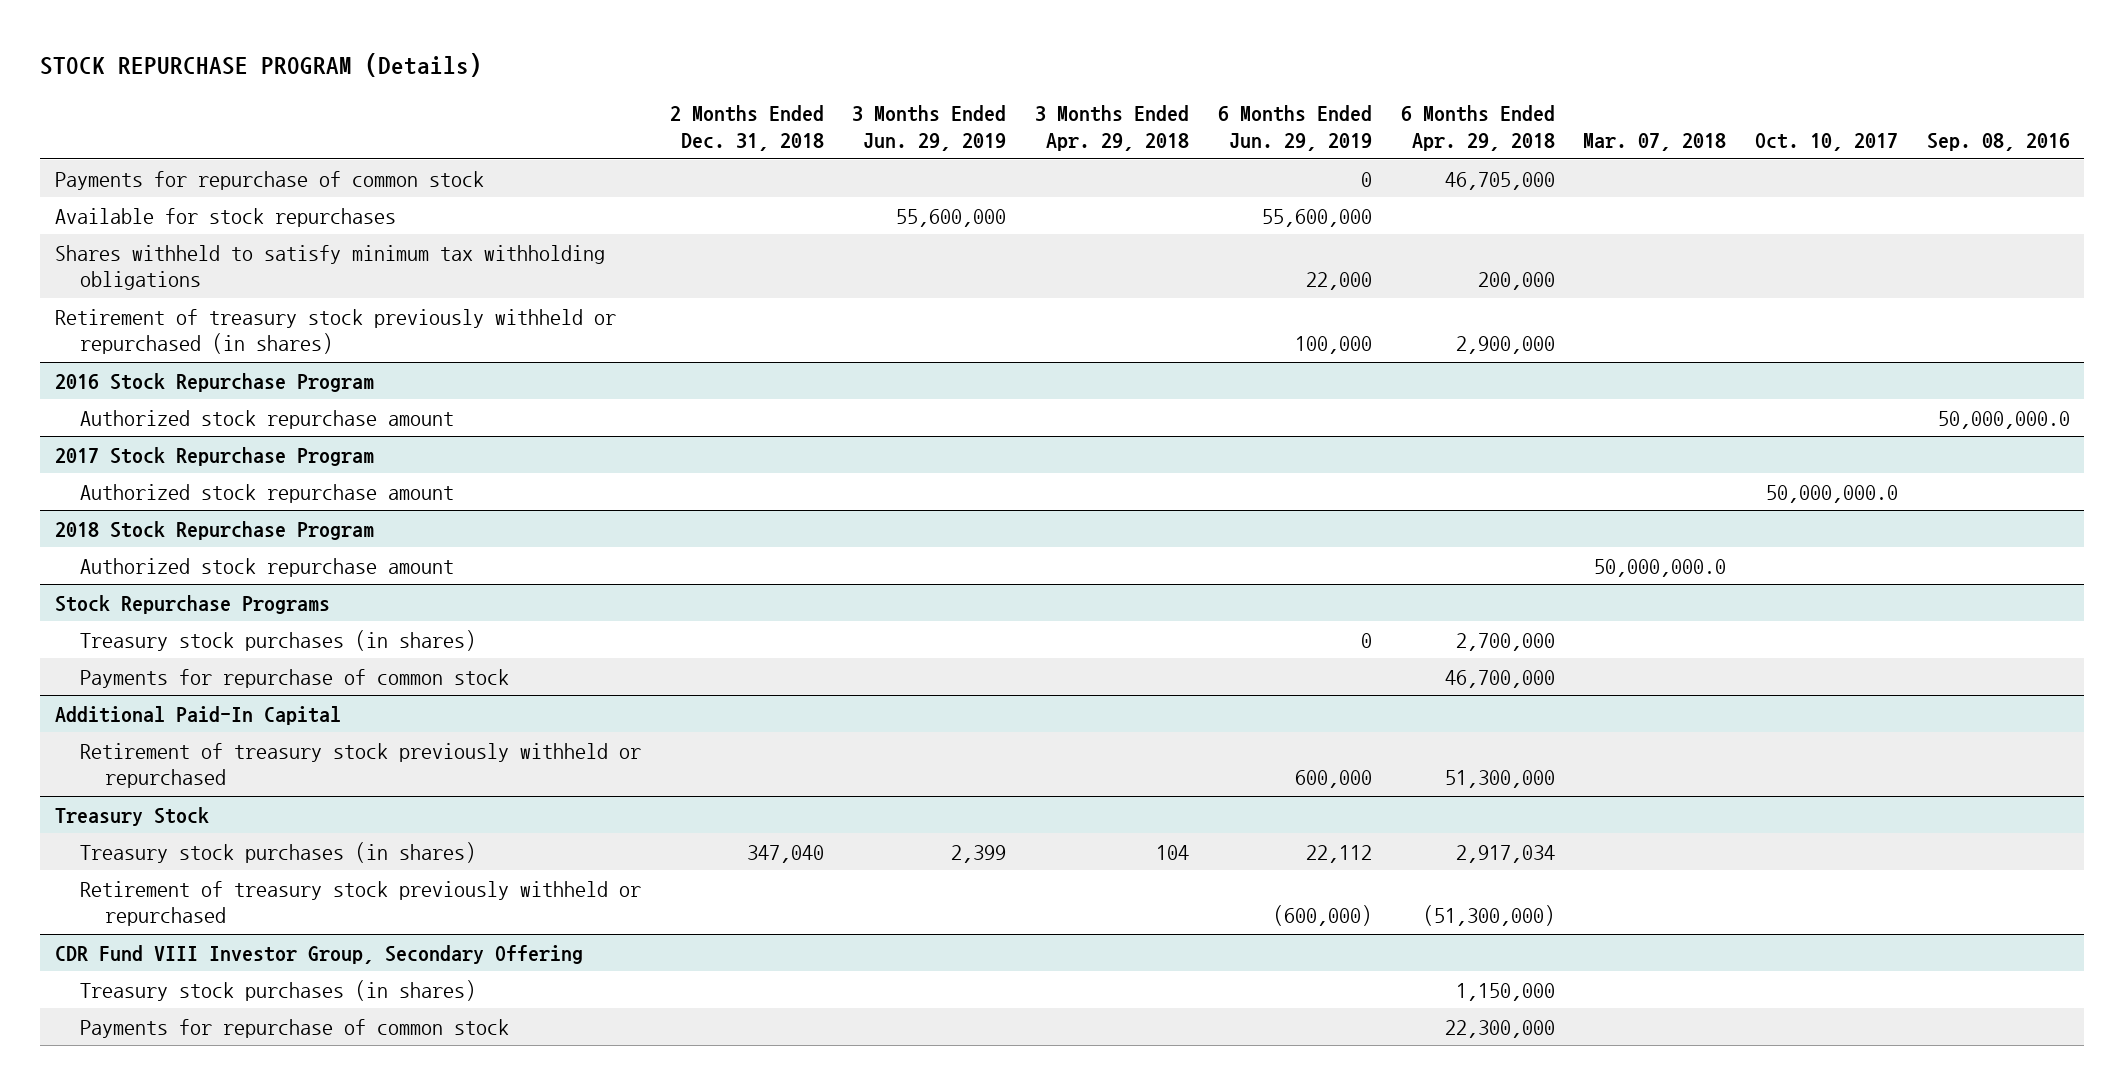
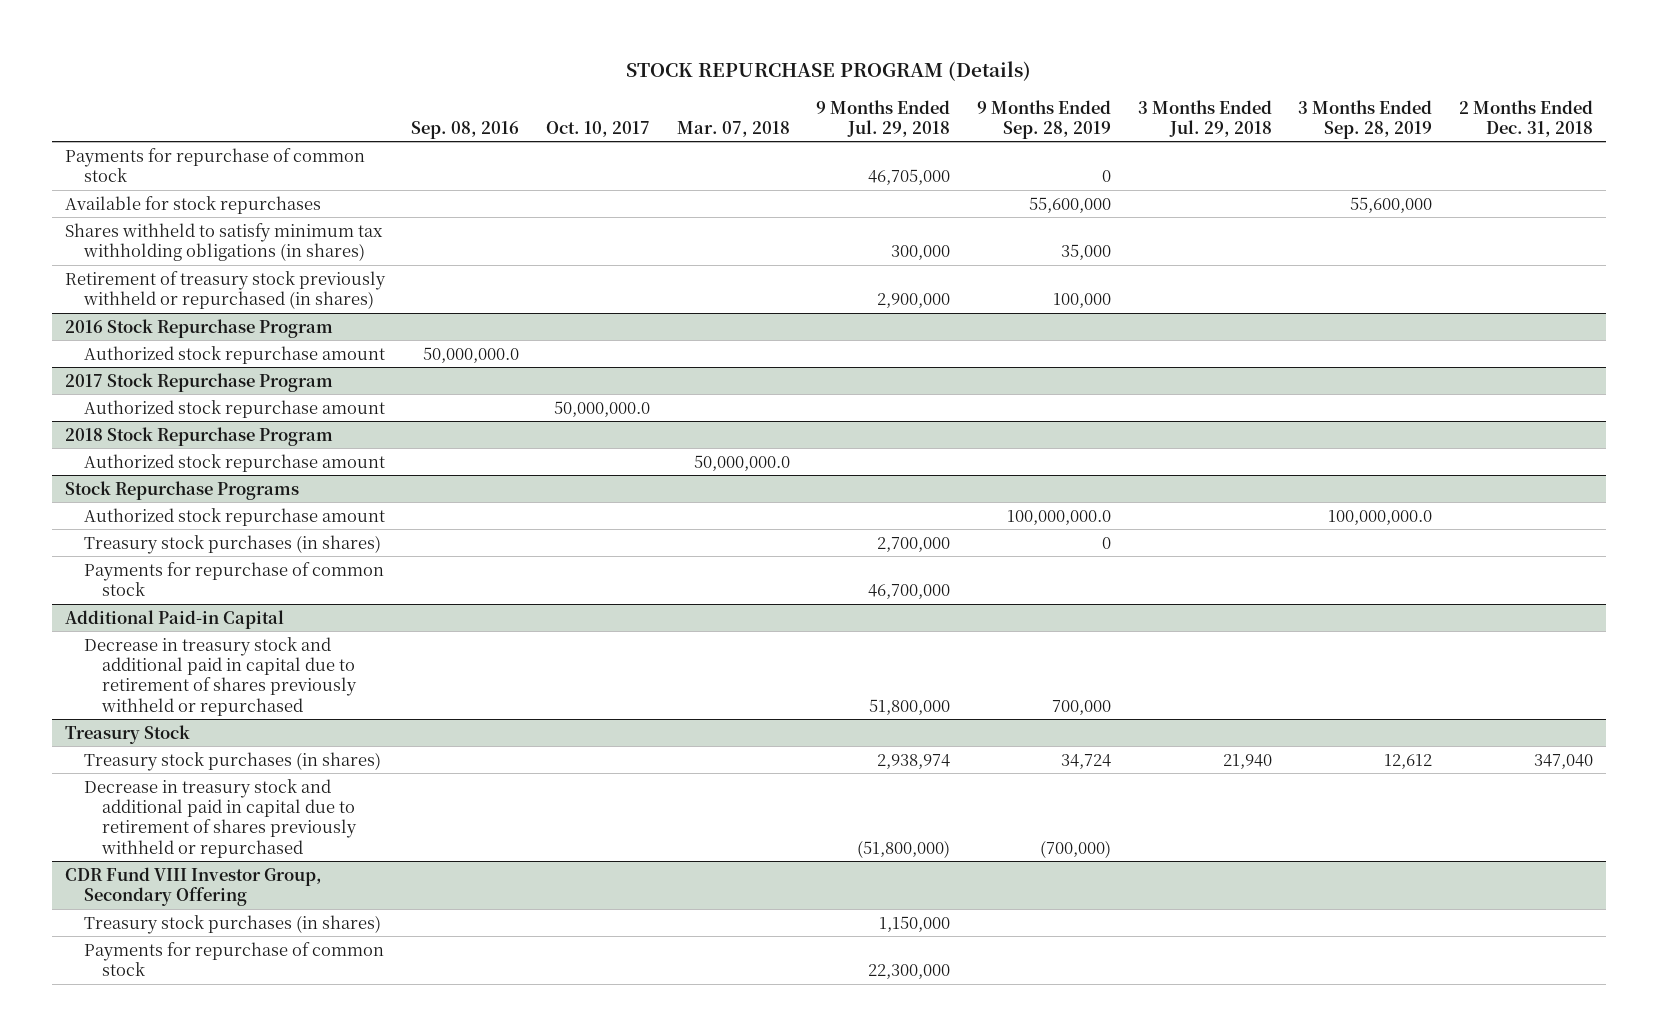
[852,105,1007,151] 3 Months Ended Jun. 29, 2019 -> none
[1035,105,1190,151] 3 Months Ended Apr. 29, 2018 -> none
[1217,105,1372,151] 6 Months Ended Jun. 29, 2019 -> none
[1400,105,1555,151] 6 Months Ended Apr. 29, 2018 -> none
none -> [816,99,951,137] 9 Months Ended Jul. 29, 2018
none -> [976,99,1111,139] 9 Months Ended Sep. 28, 2019
none -> [1137,99,1272,137] 3 Months Ended Jul. 29, 2018
none -> [1298,99,1433,139] 3 Months Ended Sep. 28, 2019
[54,244,605,291] Shares withheld to satisfy minimum tax withholding obligations -> [64,222,383,261] Shares withheld to satisfy minimum tax withholding obligations (in shares)
none -> [83,507,385,526] Authorized stock repurchase amount
[54,705,341,725] Additional Paid-In Capital -> [64,609,284,629] Additional Paid-in Capital
[79,742,641,789] Retirement of treasury stock previously withheld or repurchased -> [83,636,358,716] Decrease in treasury stock and additional paid in capital due to retirement of shares previously withheld or repurchased
[79,880,641,927] Retirement of treasury stock previously withheld or repurchased -> [83,778,358,858] Decrease in treasury stock and additional paid in capital due to retirement of shares previously withheld or repurchased

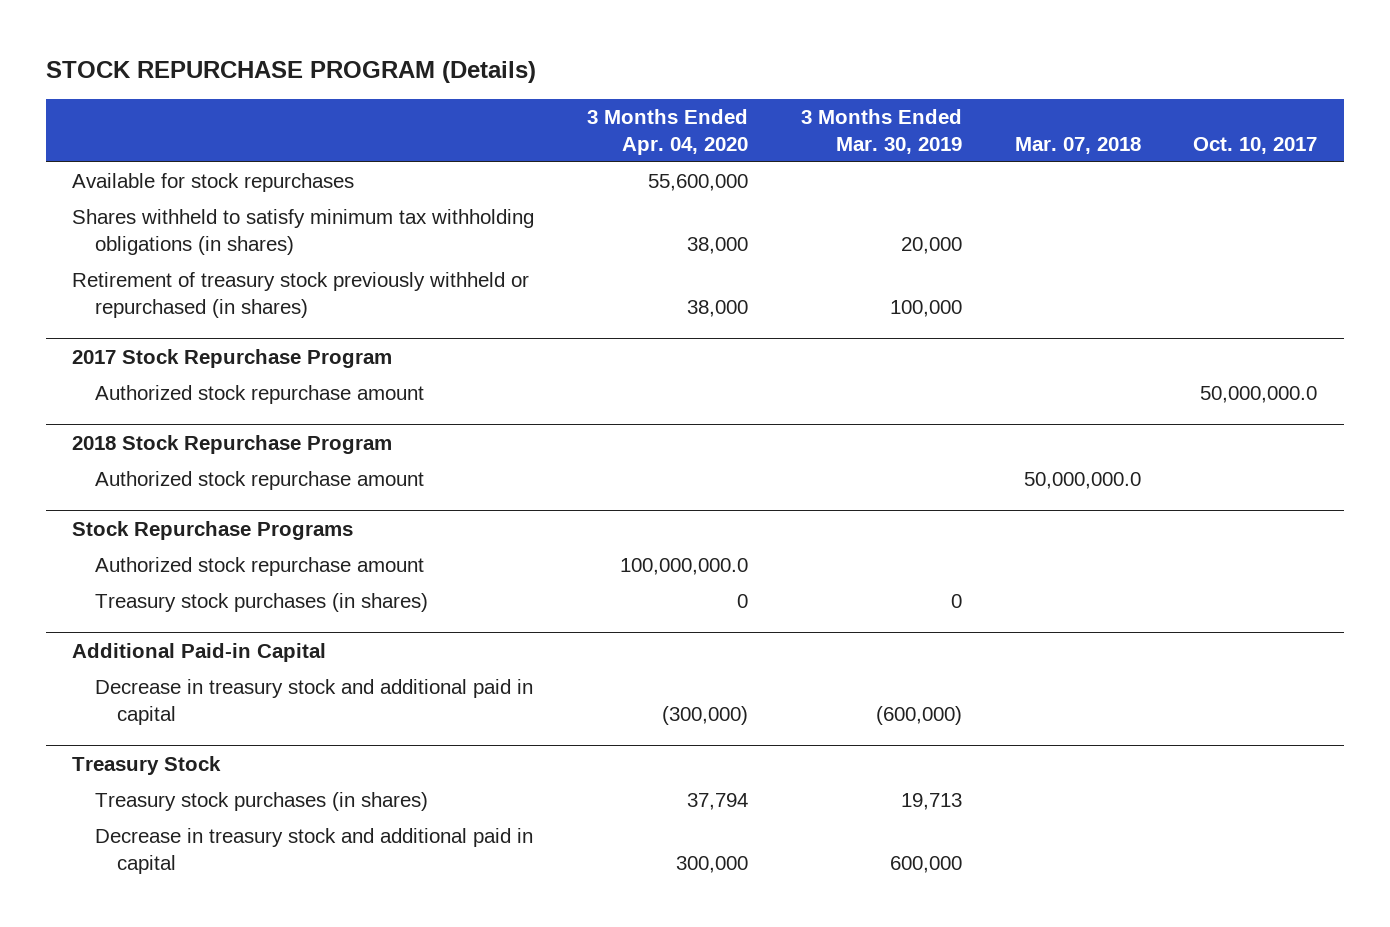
[411,120,520,139] Sep. 08, 2016 -> none
[816,99,951,137] 9 Months Ended Jul. 29, 2018 -> none
[976,99,1111,139] 9 Months Ended Sep. 28, 2019 -> none
[1137,99,1272,137] 3 Months Ended Jul. 29, 2018 -> none
[1298,99,1433,139] 3 Months Ended Sep. 28, 2019 -> none
[1458,99,1593,137] 2 Months Ended Dec. 31, 2018 -> none
none -> [587,109,749,155] 3 Months Ended Apr. 04, 2020
none -> [800,109,962,154] 3 Months Ended Mar. 30, 2019
[64,147,365,182] Payments for repurchase of common stock -> none
[64,318,333,338] 2016 Stock Repurchase Program -> none
[83,345,385,364] Authorized stock repurchase amount -> none
[83,561,384,596] Payments for repurchase of common stock -> none
[83,636,358,716] Decrease in treasury stock and additional paid in capital due to retirement of shares previously withheld or repurchased -> [94,679,533,725] Decrease in treasury stock and additional paid in capital
[64,866,322,906] CDR Fund VIII Investor Group, Secondary Offering -> none
[83,914,381,934] Treasury stock purchases (in shares) -> none
[83,941,384,976] Payments for repurchase of common stock -> none
[83,778,358,858] Decrease in treasury stock and additional paid in capital due to retirement of shares previously withheld or repurchased -> [94,828,533,874] Decrease in treasury stock and additional paid in capital

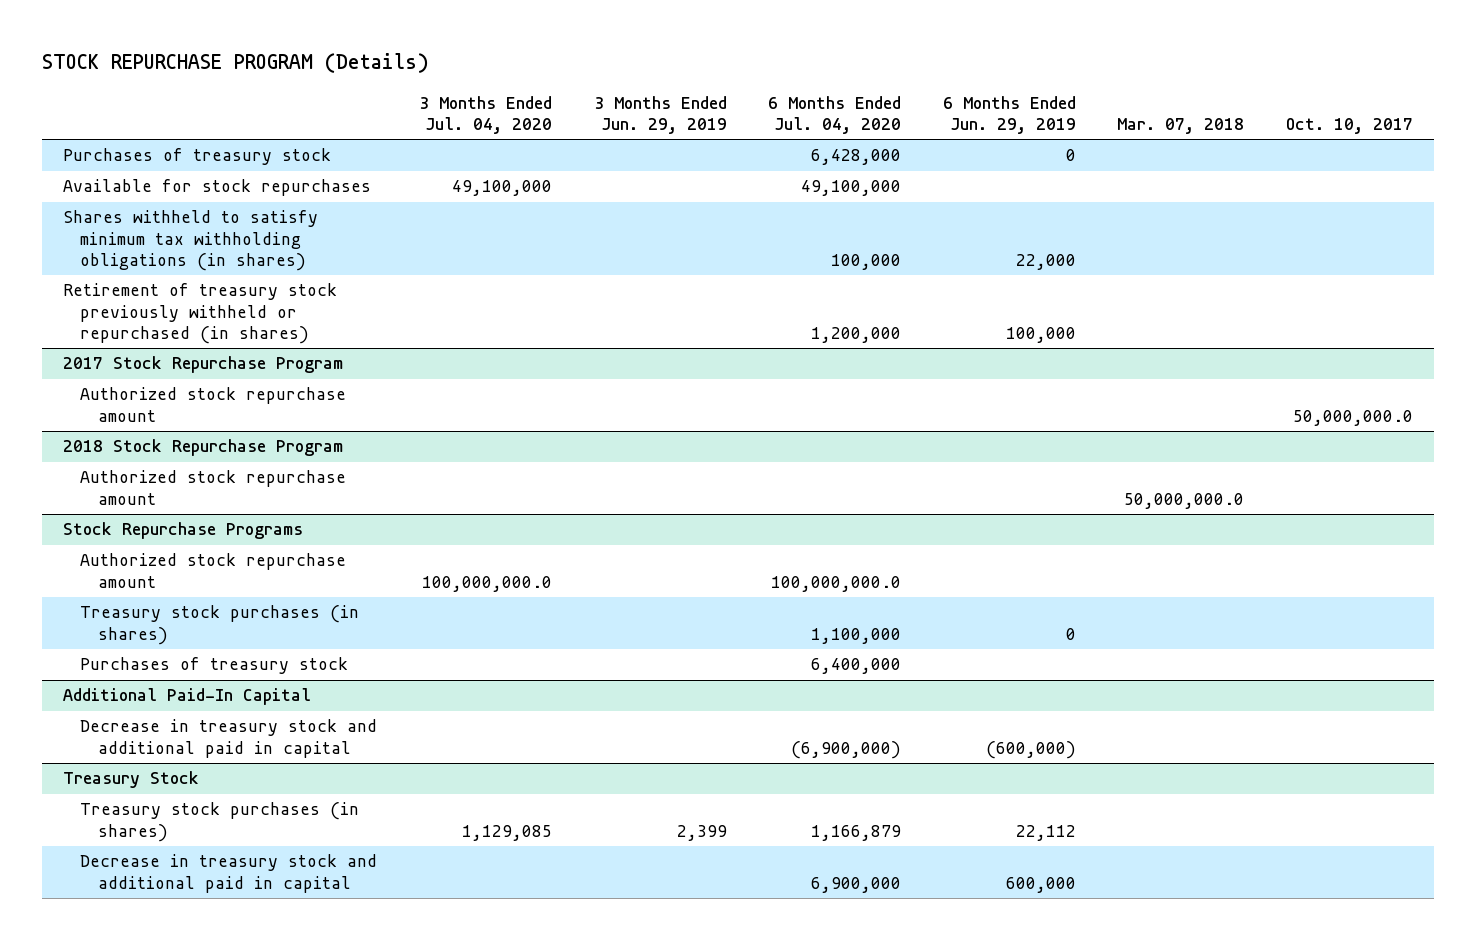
[587,109,749,155] 3 Months Ended Apr. 04, 2020 -> none
[800,109,962,154] 3 Months Ended Mar. 30, 2019 -> none
none -> [419,95,553,134] 3 Months Ended Jul. 04, 2020
none -> [593,95,727,134] 3 Months Ended Jun. 29, 2019
none -> [768,95,902,134] 6 Months Ended Jul. 04, 2020
none -> [942,95,1076,134] 6 Months Ended Jun. 29, 2019
none -> [62,148,331,166] Purchases of treasury stock
none -> [80,657,349,675] Purchases of treasury stock
[72,642,327,662] Additional Paid-in Capital -> [62,688,311,706] Additional Paid-In Capital

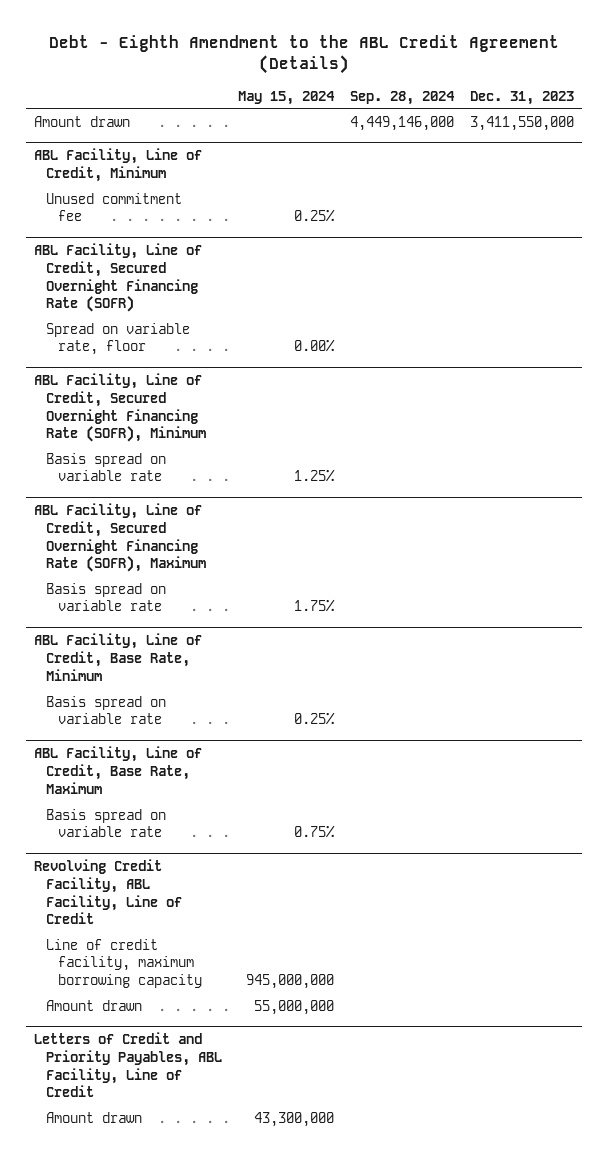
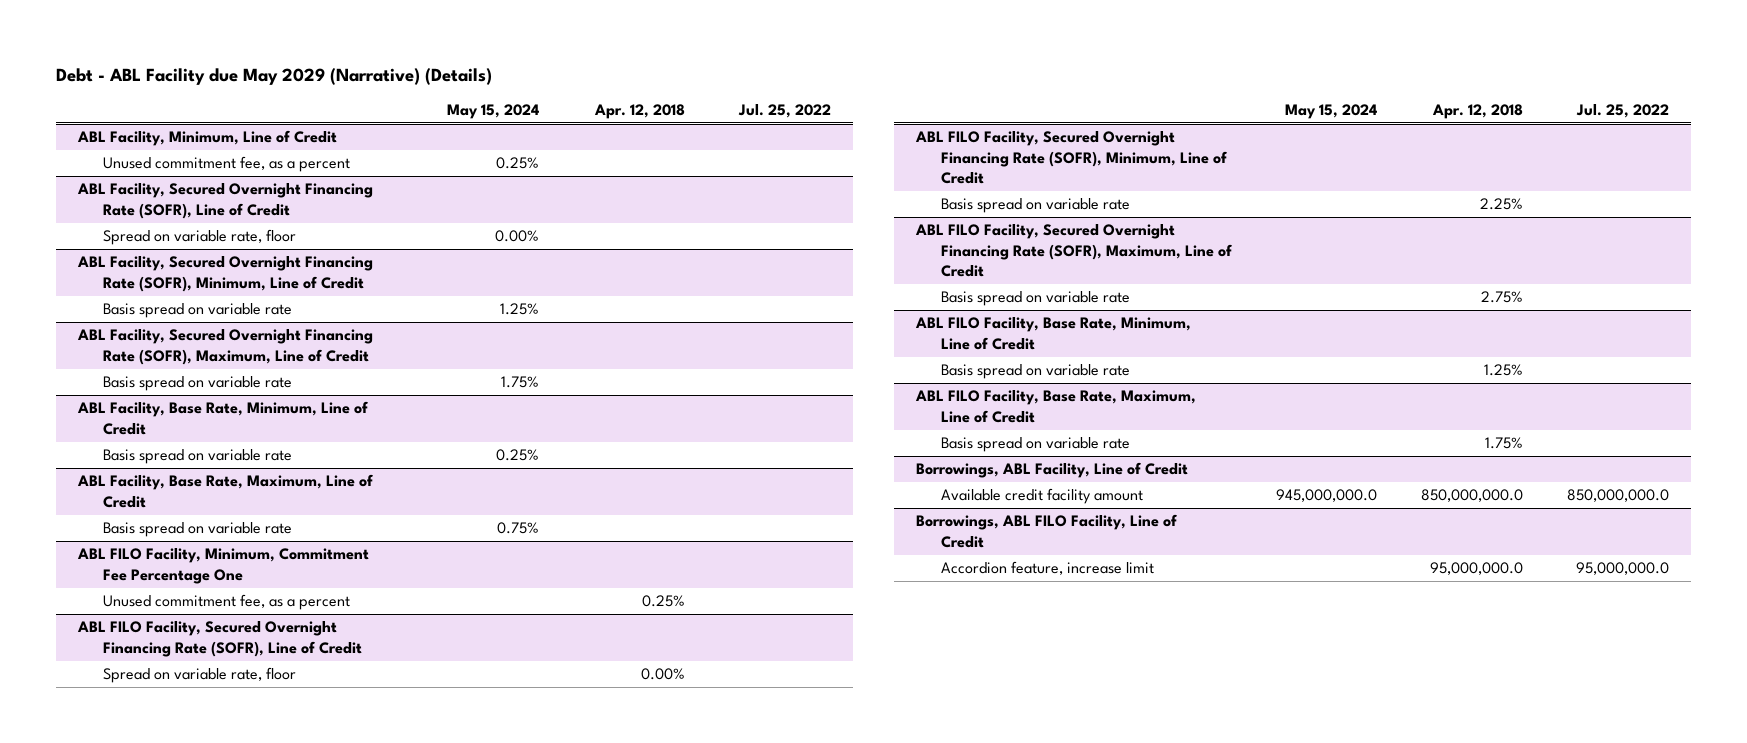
[48,34,559,75] Debt - Eighth Amendment to the ABL Credit Agreement (Details) -> [55,67,492,85] Debt - ABL Facility due May 2029 (Narrative) (Details)
[349,90,455,105] Sep. 28, 2024 -> none
[470,90,575,105] Dec. 31, 2023 -> none
none -> [594,104,686,120] Apr. 12, 2018
none -> [738,104,832,119] Jul. 25, 2022
[33,115,130,127] Amount drawn -> none
[33,148,202,183] ABL Facility, Line of Credit, Minimum -> [76,130,337,147] ABL Facility, Minimum, Line of Credit
[45,192,182,222] Unused commitment fee -> [102,156,350,173] Unused commitment fee, as a percent
[33,243,202,313] ABL Facility, Line of Credit, Secured Overnight Financing Rate (SOFR) -> [76,183,373,219] ABL Facility, Secured Overnight Financing Rate (SOFR), Line of Credit
[33,373,206,443] ABL Facility, Line of Credit, Secured Overnight Financing Rate (SOFR), Minimum -> [76,256,373,292] ABL Facility, Secured Overnight Financing Rate (SOFR), Minimum, Line of Credit
[33,503,206,573] ABL Facility, Line of Credit, Secured Overnight Financing Rate (SOFR), Maximum -> [76,329,373,365] ABL Facility, Secured Overnight Financing Rate (SOFR), Maximum, Line of Credit
[33,633,202,681] ABL Facility, Line of Credit, Base Rate, Minimum -> [76,401,368,435] ABL Facility, Base Rate, Minimum, Line of Credit
[33,746,202,794] ABL Facility, Line of Credit, Base Rate, Maximum -> [76,474,373,508] ABL Facility, Base Rate, Maximum, Line of Credit
[45,999,142,1011] Amount drawn -> none
[33,1032,222,1098] Letters of Credit and Priority Payables, ABL Facility, Line of Credit -> none
[45,1111,142,1123] Amount drawn -> none
none -> [76,548,369,584] ABL FILO Facility, Minimum, Commitment Fee Percentage One
none -> [102,594,350,611] Unused commitment fee, as a percent
none -> [76,621,362,657] ABL FILO Facility, Secured Overnight Financing Rate (SOFR), Line of Credit
none -> [102,667,296,684] Spread on variable rate, floor
none -> [914,131,1227,185] ABL FILO Facility, Secured Overnight Financing Rate (SOFR), Minimum, Line of Credit
none -> [940,198,1130,214] Basis spread on variable rate
none -> [914,224,1232,278] ABL FILO Facility, Secured Overnight Financing Rate (SOFR), Maximum, Line of Credit
none -> [940,291,1130,307] Basis spread on variable rate
none -> [914,317,1191,350] ABL FILO Facility, Base Rate, Minimum, Line of Credit
none -> [940,364,1130,380] Basis spread on variable rate
none -> [914,390,1196,423] ABL FILO Facility, Base Rate, Maximum, Line of Credit
none -> [940,437,1130,453] Basis spread on variable rate
[33,859,182,925] Revolving Credit Facility, ABL Facility, Line of Credit -> [915,462,1188,479] Borrowings, ABL Facility, Line of Credit
[45,938,202,988] Line of credit facility, maximum borrowing capacity -> [940,488,1143,505] Available credit facility amount
[245,973,334,989] 945,000,000 -> [1275,489,1377,503] 945,000,000.0
none -> [915,514,1177,548] Borrowings, ABL FILO Facility, Line of Credit
none -> [940,561,1154,576] Accordion feature, increase limit

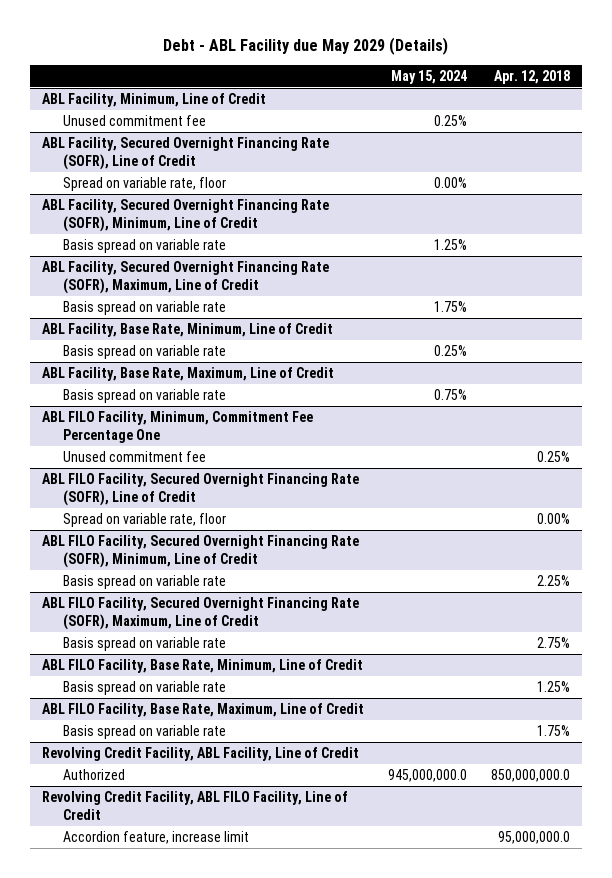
[55,67,492,85] Debt - ABL Facility due May 2029 (Narrative) (Details) -> [162,37,448,56] Debt - ABL Facility due May 2029 (Details)
[738,104,832,119] Jul. 25, 2022 -> none
[102,156,350,173] Unused commitment fee, as a percent -> [62,114,206,126] Unused commitment fee
[102,594,350,611] Unused commitment fee, as a percent -> [62,450,206,462] Unused commitment fee
[915,462,1188,479] Borrowings, ABL Facility, Line of Credit -> [41,746,359,761] Revolving Credit Facility, ABL Facility, Line of Credit
[940,488,1143,505] Available credit facility amount -> [62,768,125,780] Authorized
[915,514,1177,548] Borrowings, ABL FILO Facility, Line of Credit -> [41,790,348,820] Revolving Credit Facility, ABL FILO Facility, Line of Credit

